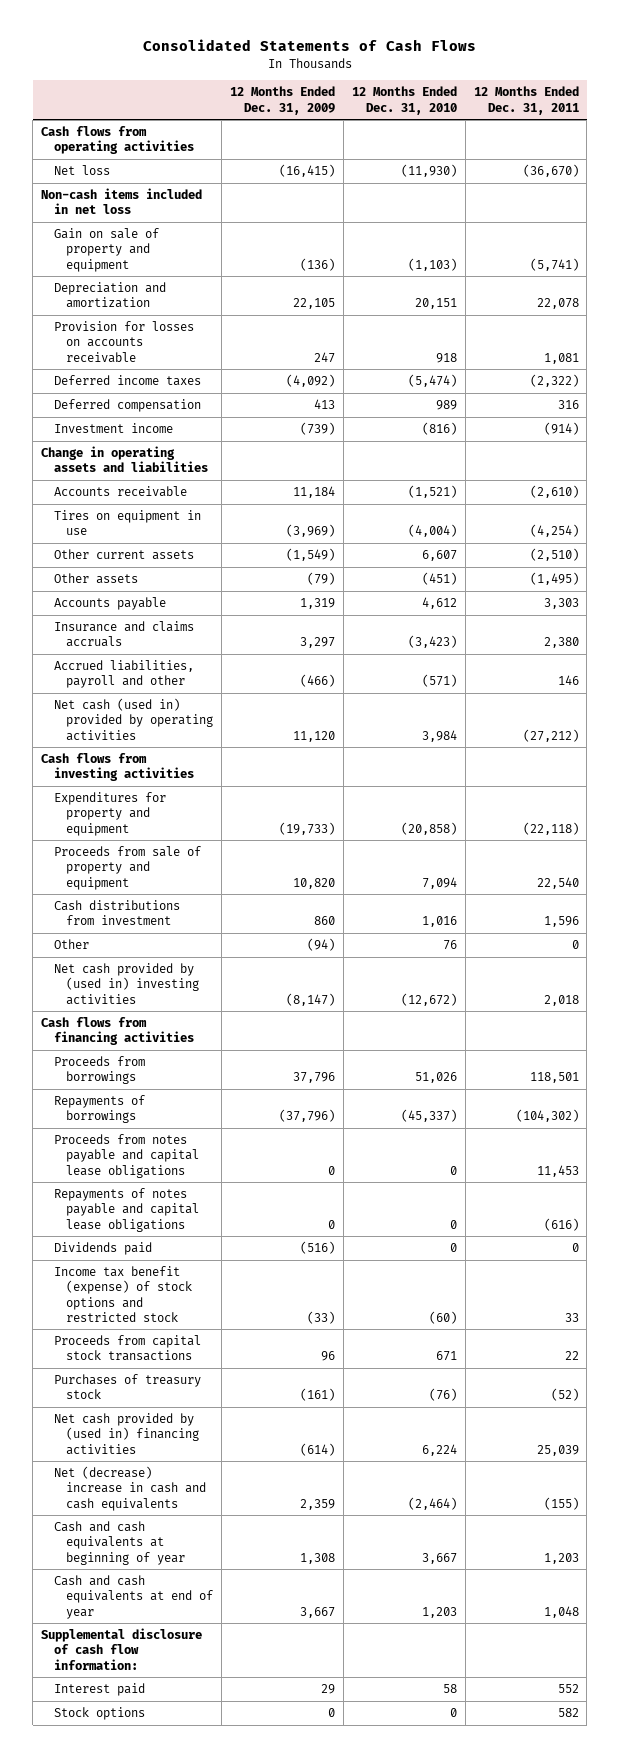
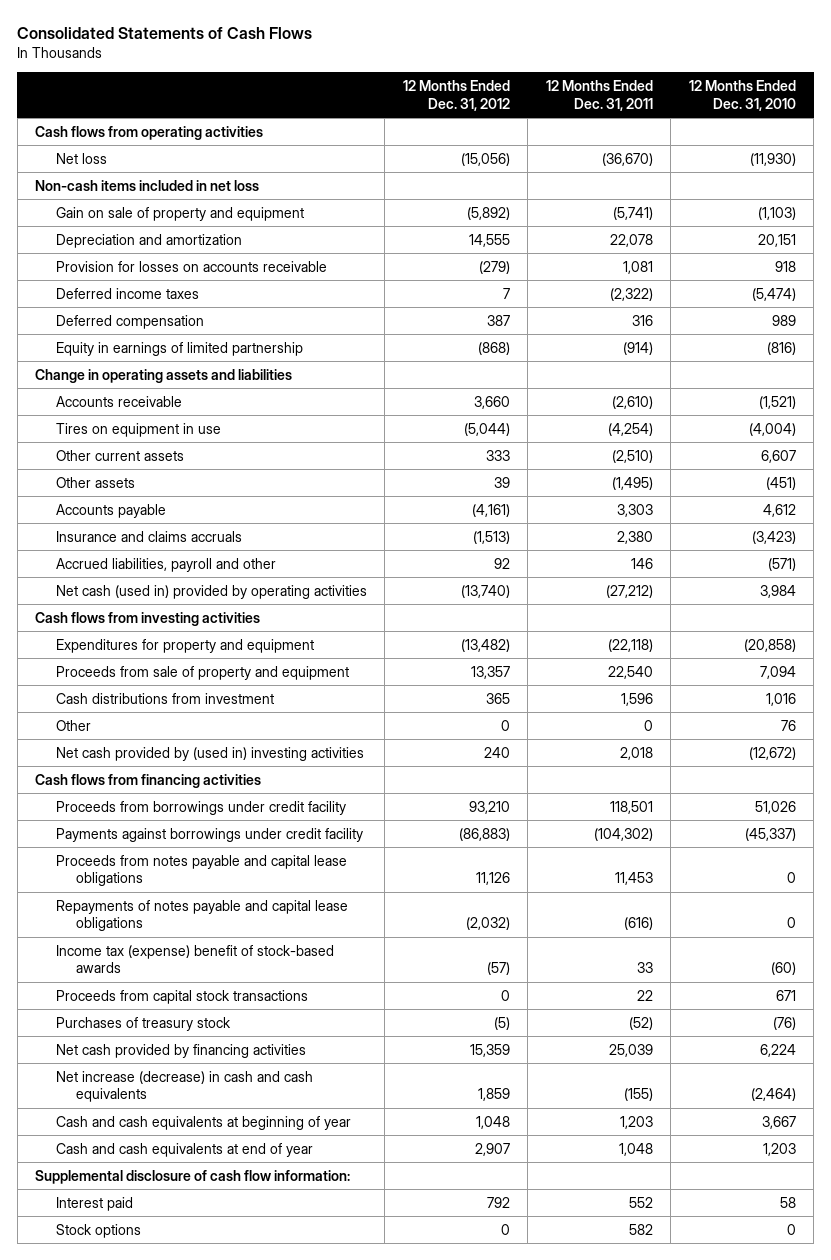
[230,86,336,115] 12 Months Ended Dec. 31, 2009 -> none
none -> [402,80,510,111] 12 Months Ended Dec. 31, 2012
[53,423,173,434] Investment income -> [55,341,303,356] Equity in earnings of limited partnership
[53,1056,145,1085] Proceeds from borrowings -> [55,800,346,815] Proceeds from borrowings under credit facility
[53,1095,145,1124] Repayments of borrowings -> [55,827,363,842] Payments against borrowings under credit facility
[53,1242,152,1256] Dividends paid -> none
[53,1266,193,1322] Income tax benefit (expense) of stock options and restricted stock -> [55,944,334,974] Income tax (expense) benefit of stock-based awards
[53,1413,200,1455] Net cash provided by (used in) financing activities -> [55,1043,306,1058] Net cash provided by financing activities
[53,1466,207,1511] Net (decrease) increase in cash and cash equivalents -> [55,1070,313,1103] Net increase (decrease) in cash and cash equivalents

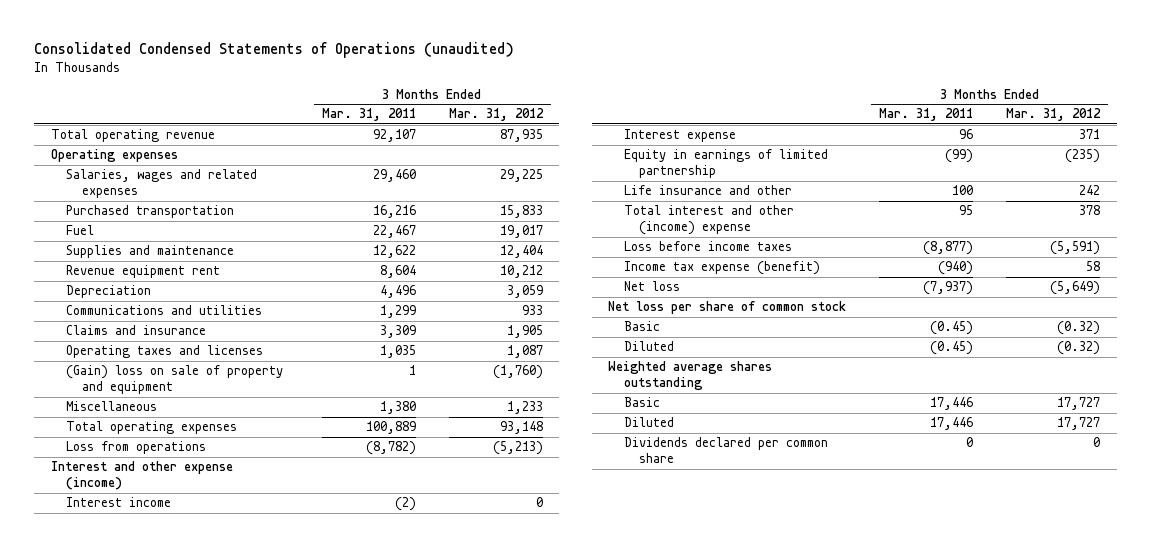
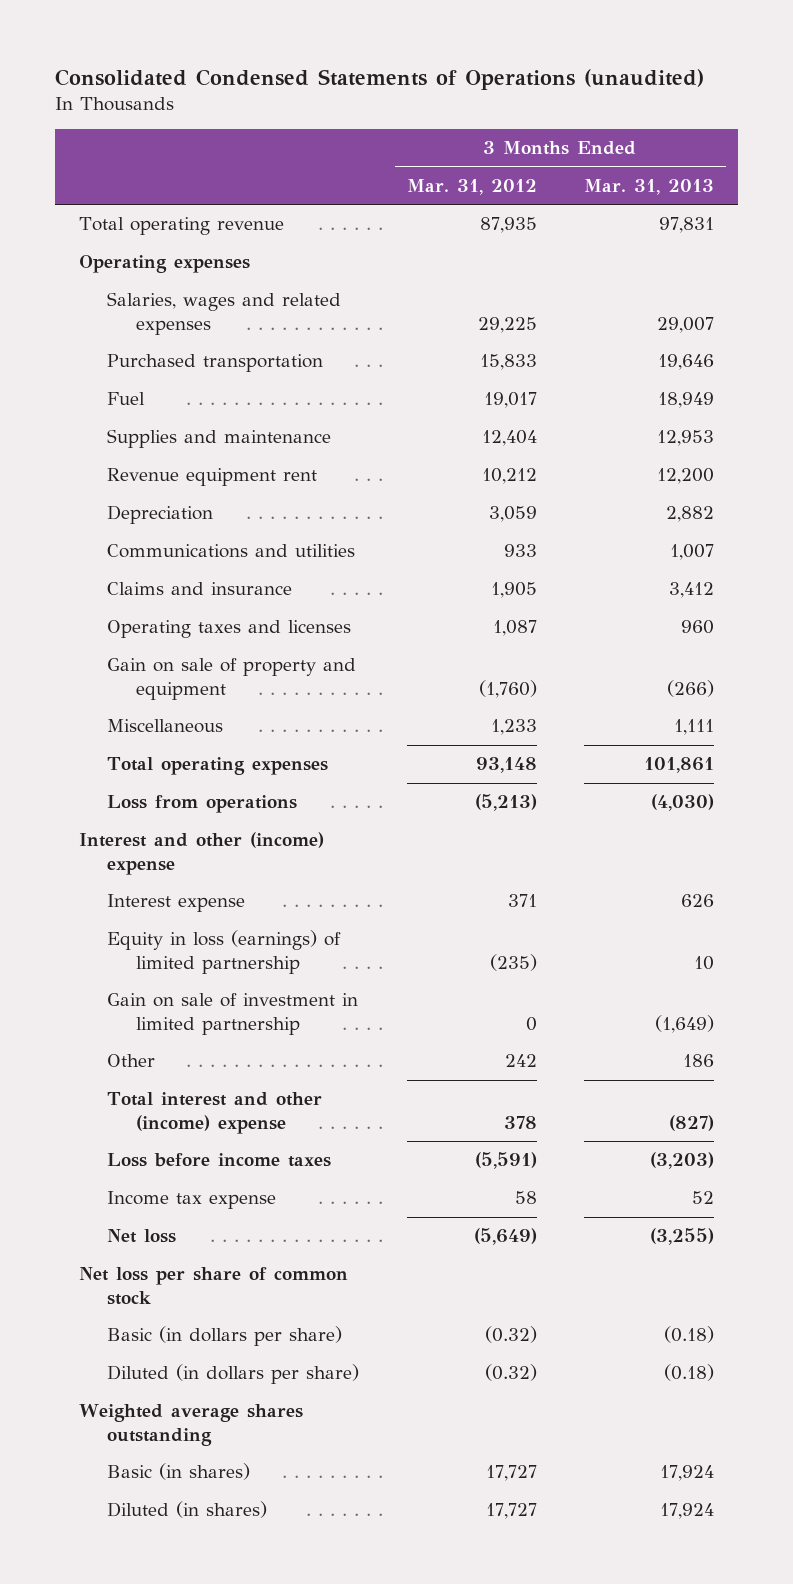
[321,108,416,122] Mar. 31, 2011 -> none
none -> [584,179,715,196] Mar. 31, 2013
[66,365,284,395] (Gain) loss on sale of property and equipment -> [107,658,357,700] Gain on sale of property and equipment
[66,497,172,508] Interest income -> none
[50,461,233,491] Interest and other expense (income) -> [78,832,324,875] Interest and other (income) expense
[623,149,828,179] Equity in earnings of limited partnership -> [107,930,342,974] Equity in loss (earnings) of limited partnership
none -> [107,993,359,1035] Gain on sale of investment in limited partnership
[623,185,792,196] Life insurance and other -> [107,1054,156,1068] Other
[623,261,820,276] Income tax expense (benefit) -> [107,1191,277,1210] Income tax expense
[623,321,660,332] Basic -> [107,1326,343,1347] Basic (in dollars per share)
[623,341,674,352] Diluted -> [107,1364,360,1385] Diluted (in dollars per share)
[623,437,828,464] Dividends declared per common share -> none
[623,397,660,408] Basic -> [107,1463,251,1481] Basic (in shares)
[623,417,674,428] Diluted -> [107,1501,268,1519] Diluted (in shares)

